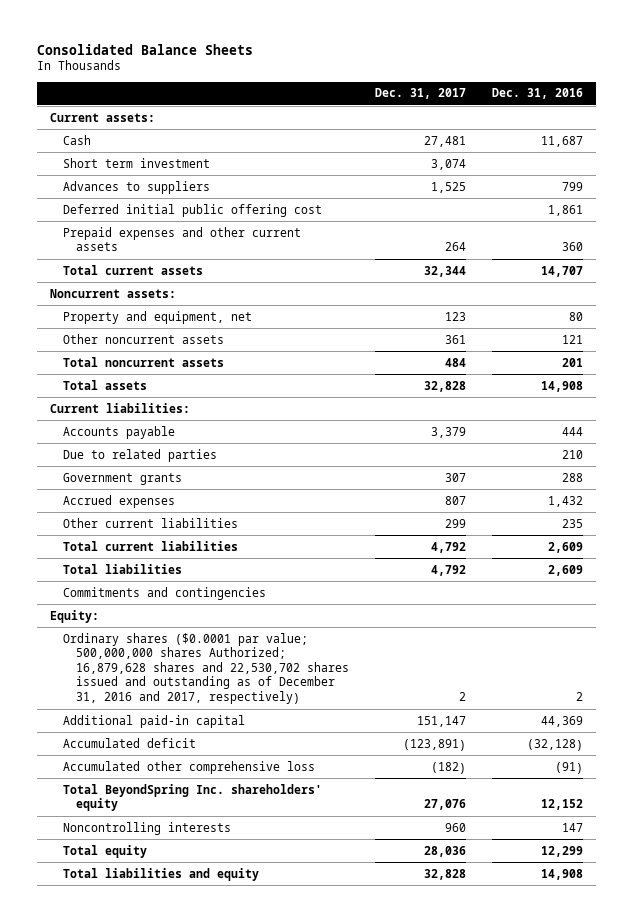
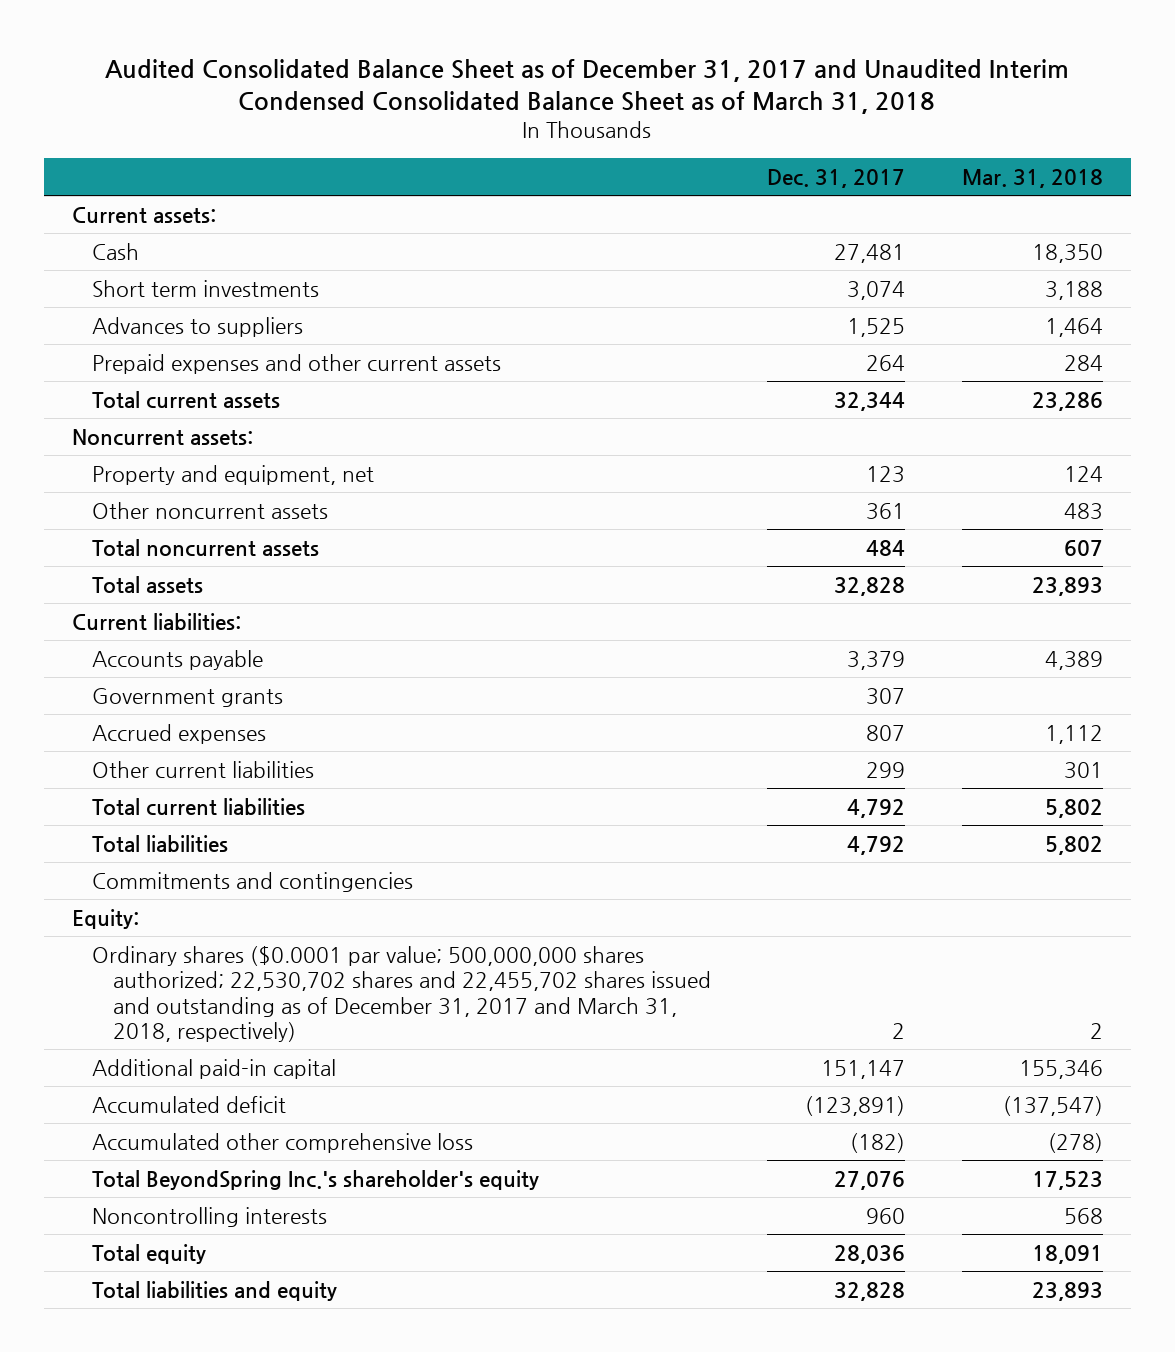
[36,43,253,55] Consolidated Balance Sheets -> [105,58,1070,115] Audited Consolidated Balance Sheet as of December 31, 2017 and Unaudited Interim Condensed Consolidated Balance Sheet as of March 31, 2018
[491,88,583,100] Dec. 31, 2016 -> none
none -> [961,168,1103,188] Mar. 31, 2018
[62,157,210,168] Short term investment -> [92,279,320,297] Short term investments
[62,203,322,217] Deferred initial public offering cost -> none
[62,448,217,462] Due to related parties -> none
[62,632,349,705] Ordinary shares ($0.0001 par value; 500,000,000 shares Authorized; 16,879,628 shares and 22,530,702 shares issued and outstanding as of December 31, 2016 and 2017, respectively) -> [92,945,711,1043] Ordinary shares ($0.0001 par value; 500,000,000 shares authorized; 22,530,702 shares and 22,455,702 shares issued and outstanding as of December 31, 2017 and March 31, 2018, respectively)
[62,783,322,812] Total BeyondSpring Inc. shareholders' equity -> [92,1169,540,1190] Total BeyondSpring Inc.'s shareholder's equity

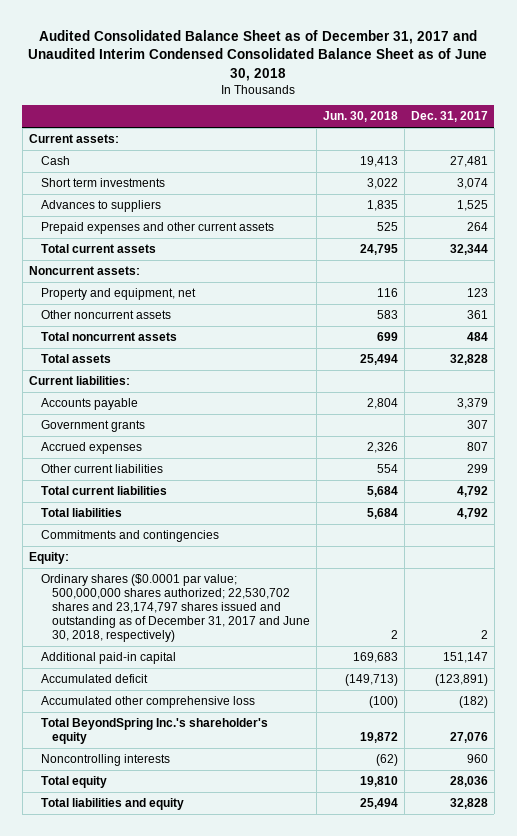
[105,58,1070,115] Audited Consolidated Balance Sheet as of December 31, 2017 and Unaudited Interim Condensed Consolidated Balance Sheet as of March 31, 2018 -> [28,29,488,81] Audited Consolidated Balance Sheet as of December 31, 2017 and Unaudited Interim Condensed Consolidated Balance Sheet as of June 30, 2018
[961,168,1103,188] Mar. 31, 2018 -> none
none -> [323,111,399,123] Jun. 30, 2018
[92,945,711,1043] Ordinary shares ($0.0001 par value; 500,000,000 shares authorized; 22,530,702 shares and 22,455,702 shares issued and outstanding as of December 31, 2017 and March 31, 2018, respectively) -> [40,574,311,643] Ordinary shares ($0.0001 par value; 500,000,000 shares authorized; 22,530,702 shares and 23,174,797 shares issued and outstanding as of December 31, 2017 and June 30, 2018, respectively)

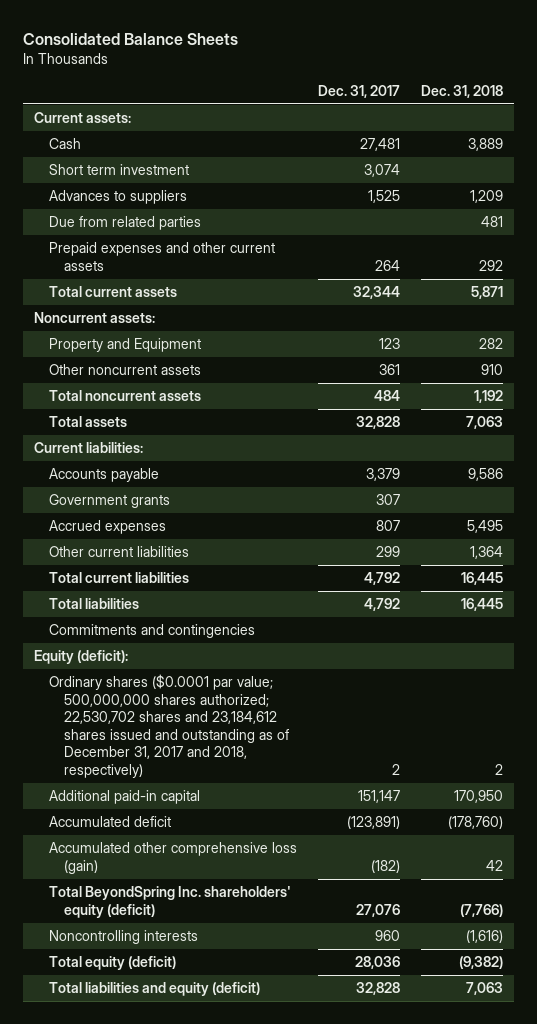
[28,29,488,81] Audited Consolidated Balance Sheet as of December 31, 2017 and Unaudited Interim Condensed Consolidated Balance Sheet as of June 30, 2018 -> [23,33,239,46] Consolidated Balance Sheets
[323,111,399,123] Jun. 30, 2018 -> none
none -> [421,84,504,98] Dec. 31, 2018
[40,178,165,188] Short term investments -> [49,164,190,176] Short term investment
none -> [49,216,202,231] Due from related parties
[40,288,196,301] Property and equipment, net -> [49,338,202,353] Property and Equipment
[28,552,69,565] Equity: -> [33,650,128,665] Equity (deficit):
[40,574,311,643] Ordinary shares ($0.0001 par value; 500,000,000 shares authorized; 22,530,702 shares and 23,174,797 shares issued and outstanding as of December 31, 2017 and June 30, 2018, respectively) -> [49,674,290,778] Ordinary shares ($0.0001 par value; 500,000,000 shares authorized; 22,530,702 shares and 23,184,612 shares issued and outstanding as of December 31, 2017 and 2018, respectively)
[40,696,255,709] Accumulated other comprehensive loss -> [49,842,298,874] Accumulated other comprehensive loss (gain)
[40,718,268,745] Total BeyondSpring Inc.'s shareholder's equity -> [49,886,292,918] Total BeyondSpring Inc. shareholders' equity (deficit)
[40,776,107,789] Total equity -> [49,956,177,971] Total equity (deficit)
[40,798,184,811] Total liabilities and equity -> [49,982,261,997] Total liabilities and equity (deficit)

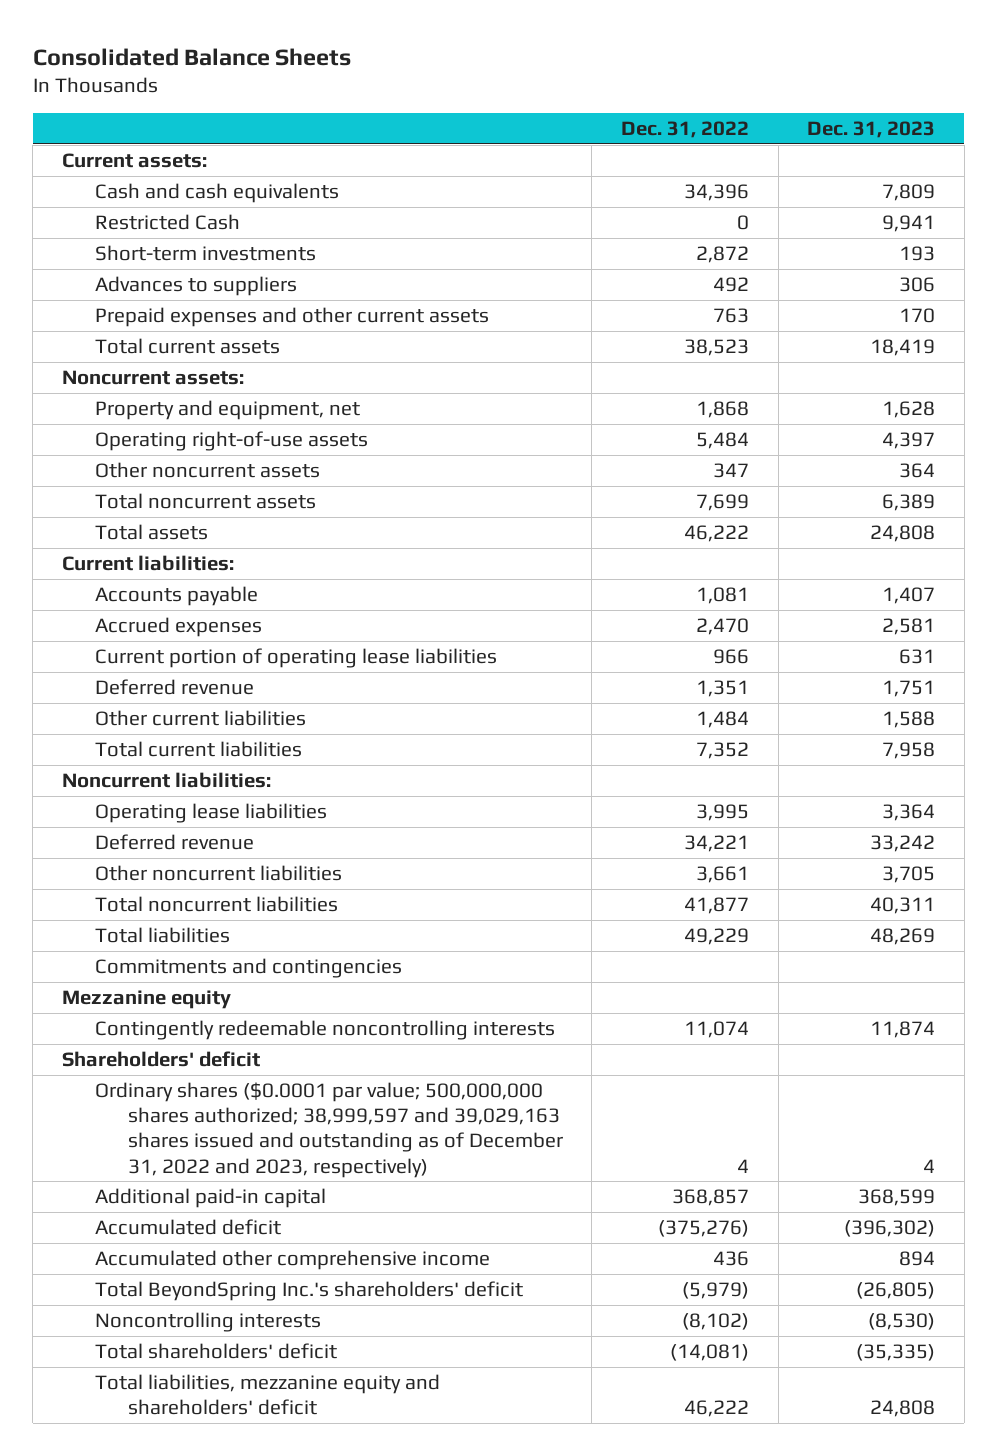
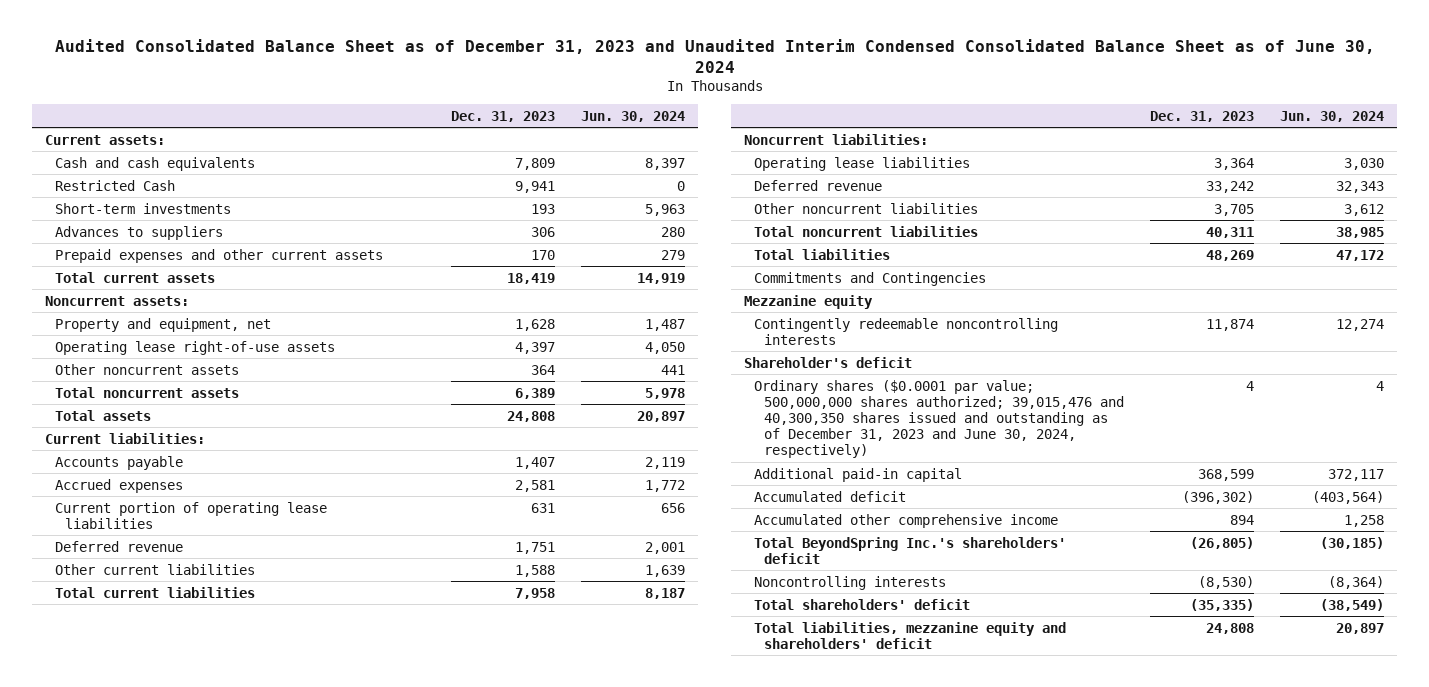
[32,47,351,66] Consolidated Balance Sheets -> [54,39,1375,73] Audited Consolidated Balance Sheet as of December 31, 2023 and Unaudited Interim Condensed Consolidated Balance Sheet as of June 30, 2024
[620,120,749,138] Dec. 31, 2022 -> none
none -> [580,110,685,122] Jun. 30, 2024
[94,430,368,451] Operating right-of-use assets -> [54,340,335,355] Operating lease right-of-use assets
[94,957,402,978] Commitments and contingencies -> [754,271,987,286] Commitments and Contingencies
[62,1050,261,1067] Shareholders' deficit -> [744,356,913,368] Shareholder's deficit
[94,1081,563,1178] Ordinary shares ($0.0001 par value; 500,000,000 shares authorized; 38,999,597 and 39,029,163 shares issued and outstanding as of December 31, 2022 and 2023, respectively) -> [754,379,1125,459] Ordinary shares ($0.0001 par value; 500,000,000 shares authorized; 39,015,476 and 40,300,350 shares issued and outstanding as of December 31, 2023 and June 30, 2024, respectively)

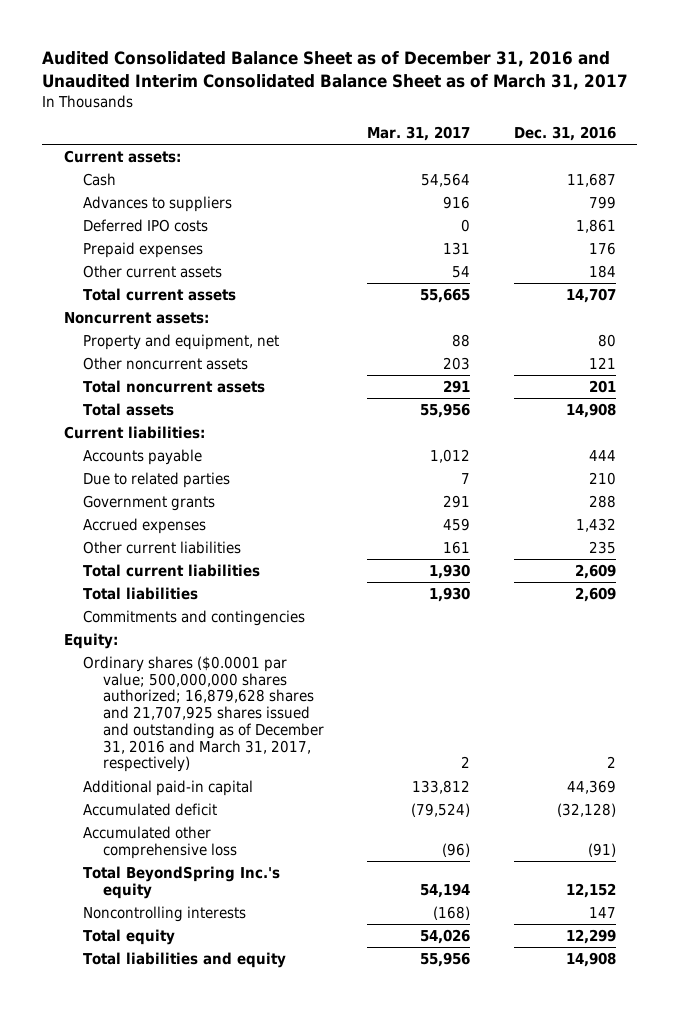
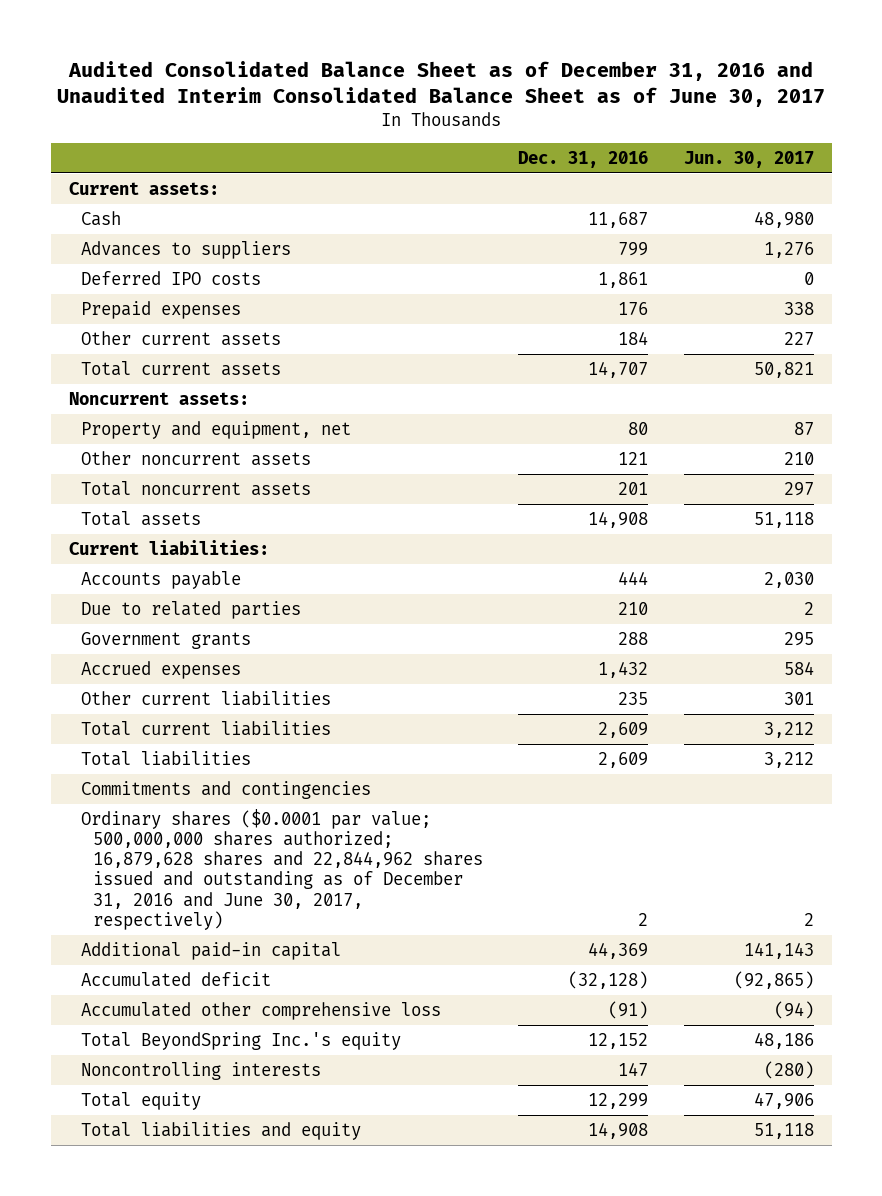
[41,51,628,90] Audited Consolidated Balance Sheet as of December 31, 2016 and Unaudited Interim Consolidated Balance Sheet as of March 31, 2017 -> [57,60,826,108] Audited Consolidated Balance Sheet as of December 31, 2016 and Unaudited Interim Consolidated Balance Sheet as of June 30, 2017
[367,125,471,141] Mar. 31, 2017 -> none
none -> [683,150,814,168] Jun. 30, 2017
[63,632,118,649] Equity: -> none
[83,655,325,773] Ordinary shares ($0.0001 par value; 500,000,000 shares authorized; 16,879,628 shares and 21,707,925 shares issued and outstanding as of December 31, 2016 and March 31, 2017, respectively) -> [80,808,483,930] Ordinary shares ($0.0001 par value; 500,000,000 shares authorized; 16,879,628 shares and 22,844,962 shares issued and outstanding as of December 31, 2016 and June 30, 2017, respectively)

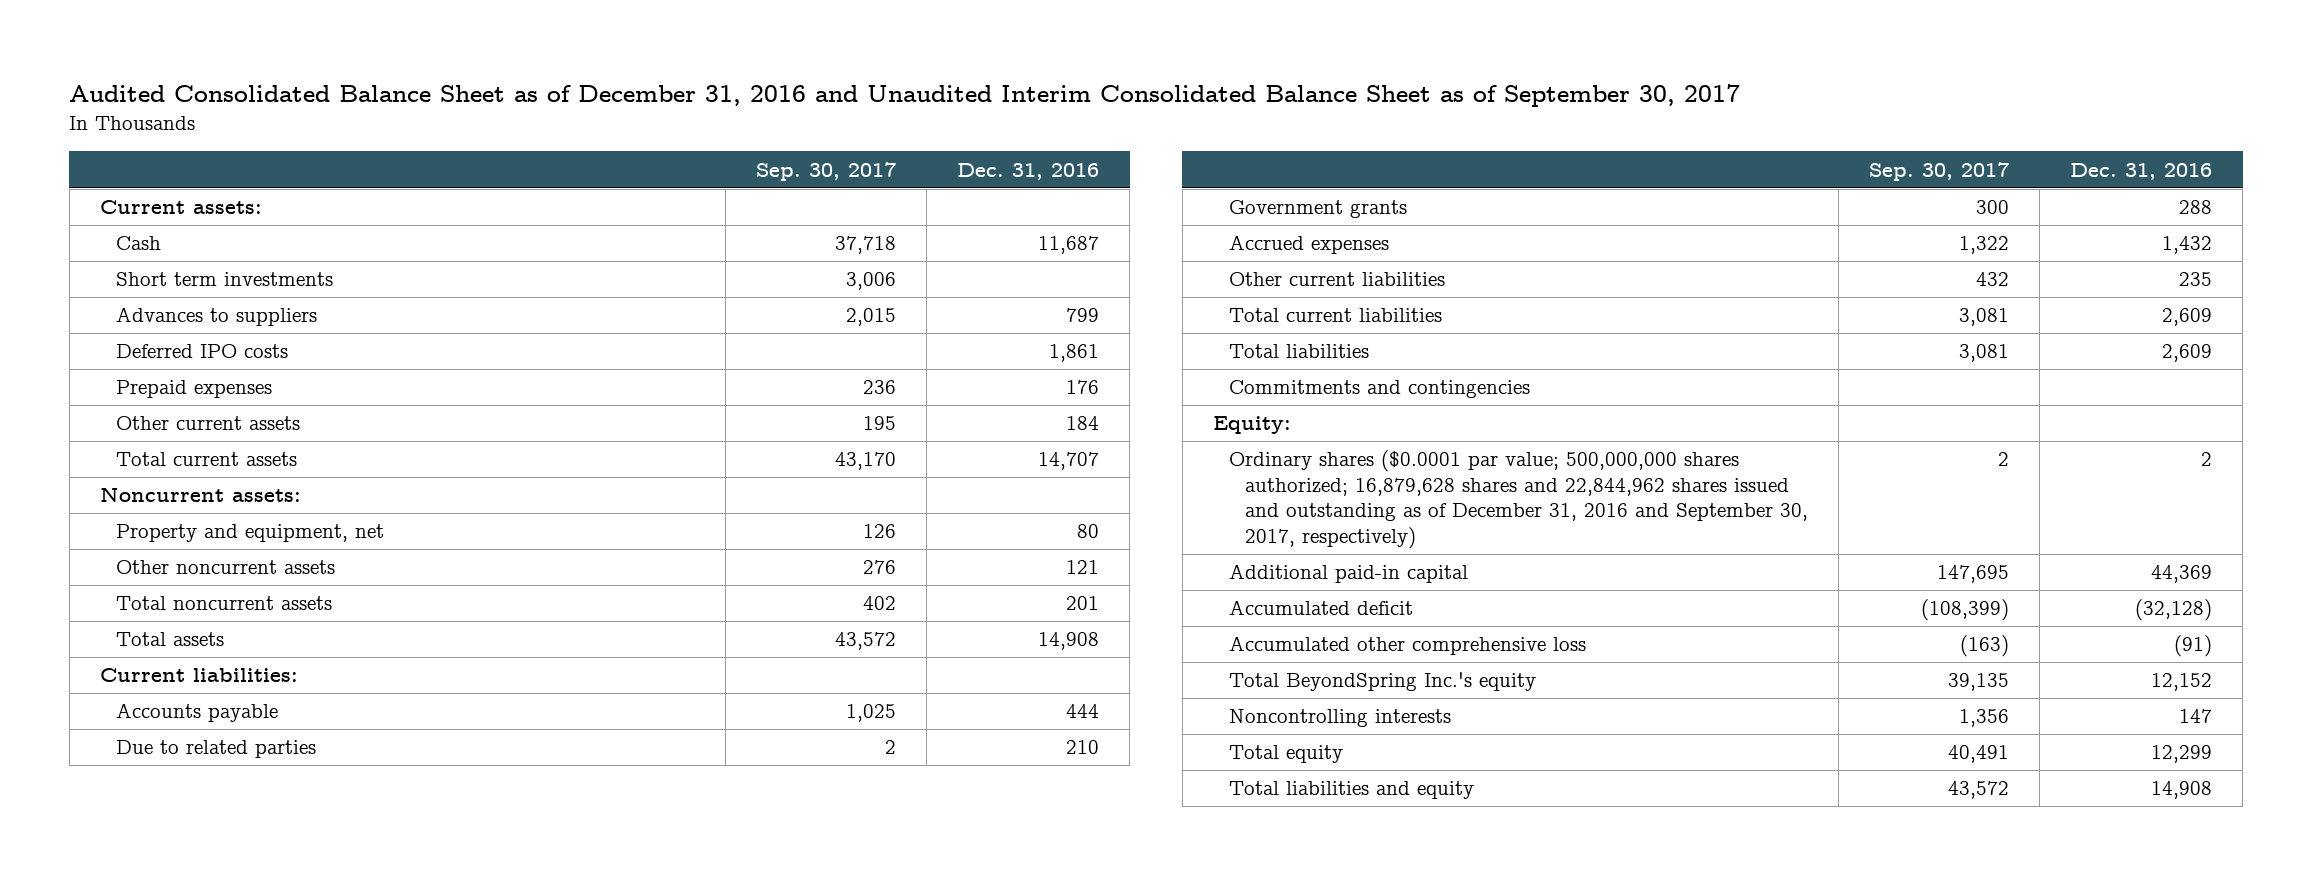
[57,60,826,108] Audited Consolidated Balance Sheet as of December 31, 2016 and Unaudited Interim Consolidated Balance Sheet as of June 30, 2017 -> [69,83,1741,107] Audited Consolidated Balance Sheet as of December 31, 2016 and Unaudited Interim Consolidated Balance Sheet as of September 30, 2017
[683,150,814,168] Jun. 30, 2017 -> none
none -> [756,161,897,181] Sep. 30, 2017
none -> [116,272,334,287] Short term investments
none -> [1212,416,1291,435] Equity:
[80,808,483,930] Ordinary shares ($0.0001 par value; 500,000,000 shares authorized; 16,879,628 shares and 22,844,962 shares issued and outstanding as of December 31, 2016 and June 30, 2017, respectively) -> [1229,450,1809,549] Ordinary shares ($0.0001 par value; 500,000,000 shares authorized; 16,879,628 shares and 22,844,962 shares issued and outstanding as of December 31, 2016 and September 30, 2017, respectively)

